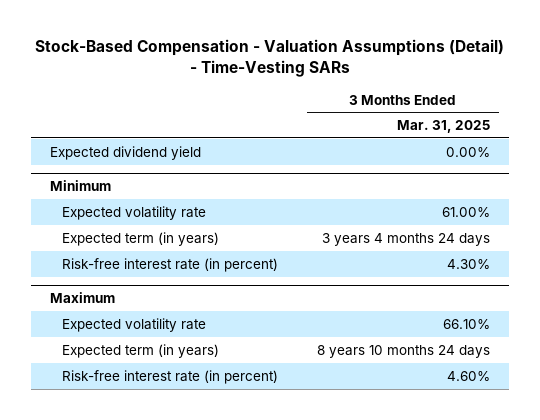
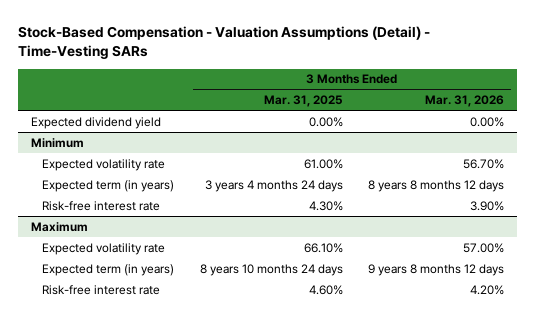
none -> [425,95,505,108] Mar. 31, 2026
[62,257,279,272] Risk-free interest rate (in percent) -> [42,200,161,211] Risk-free interest rate
[62,369,279,384] Risk-free interest rate (in percent) -> [42,284,161,295] Risk-free interest rate

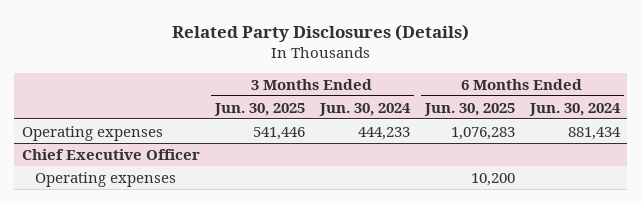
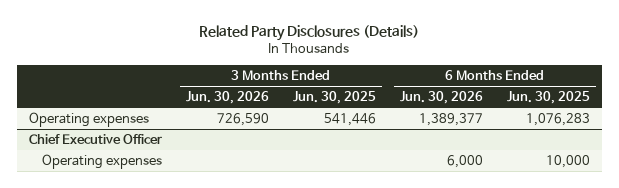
[318,102,411,116] Jun. 30, 2024 -> none
[528,102,621,116] Jun. 30, 2024 -> none
none -> [186,91,270,105] Jun. 30, 2026
none -> [399,91,483,105] Jun. 30, 2026
[470,172,515,186] 10,200 -> [545,154,590,168] 10,000

